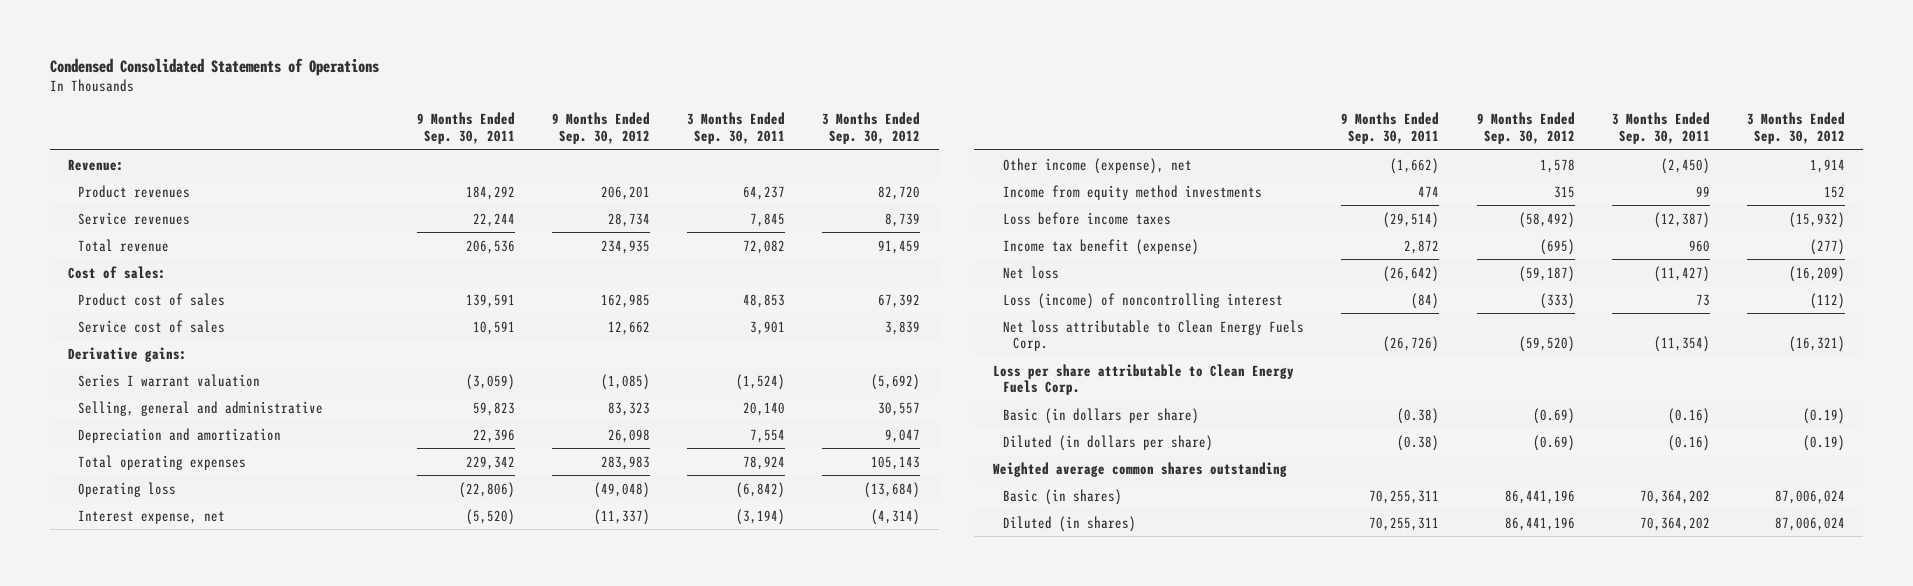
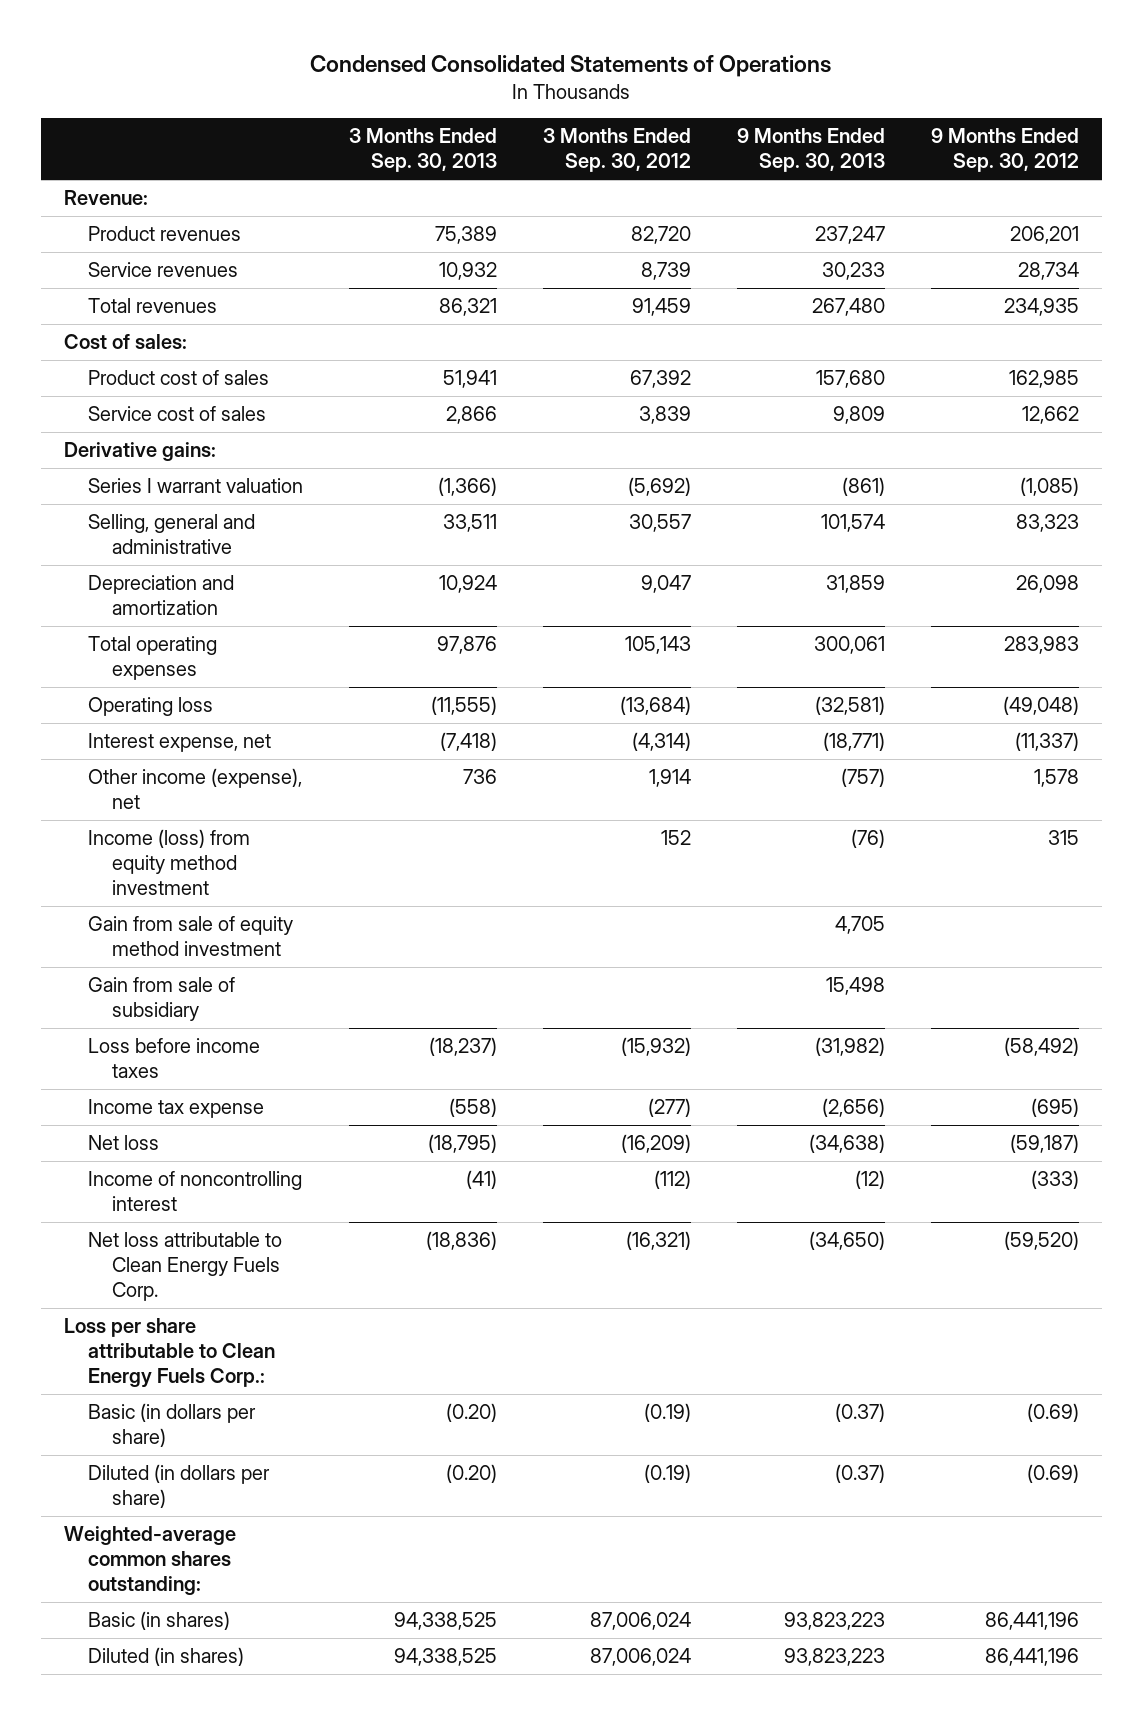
[416,112,515,145] 9 Months Ended Sep. 30, 2011 -> none
[686,112,785,145] 3 Months Ended Sep. 30, 2011 -> none
none -> [349,128,498,173] 3 Months Ended Sep. 30, 2013
none -> [736,128,885,173] 9 Months Ended Sep. 30, 2013
[78,238,170,252] Total revenue -> [88,298,218,314] Total revenues
[1003,184,1263,200] Income from equity method investments -> [88,829,251,895] Income (loss) from equity method investment
none -> [88,916,294,956] Gain from sale of equity method investment
none -> [88,977,236,1021] Gain from sale of subsidiary
[1003,238,1200,255] Income tax benefit (expense) -> [88,1099,265,1119] Income tax expense
[1003,292,1284,309] Loss (income) of noncontrolling interest -> [88,1171,303,1211] Income of noncontrolling interest
[993,363,1295,396] Loss per share attributable to Clean Energy Fuels Corp. -> [64,1318,276,1388] Loss per share attributable to Clean Energy Fuels Corp.:
[993,461,1288,477] Weighted average common shares outstanding -> [64,1526,237,1595] Weighted-average common shares outstanding:

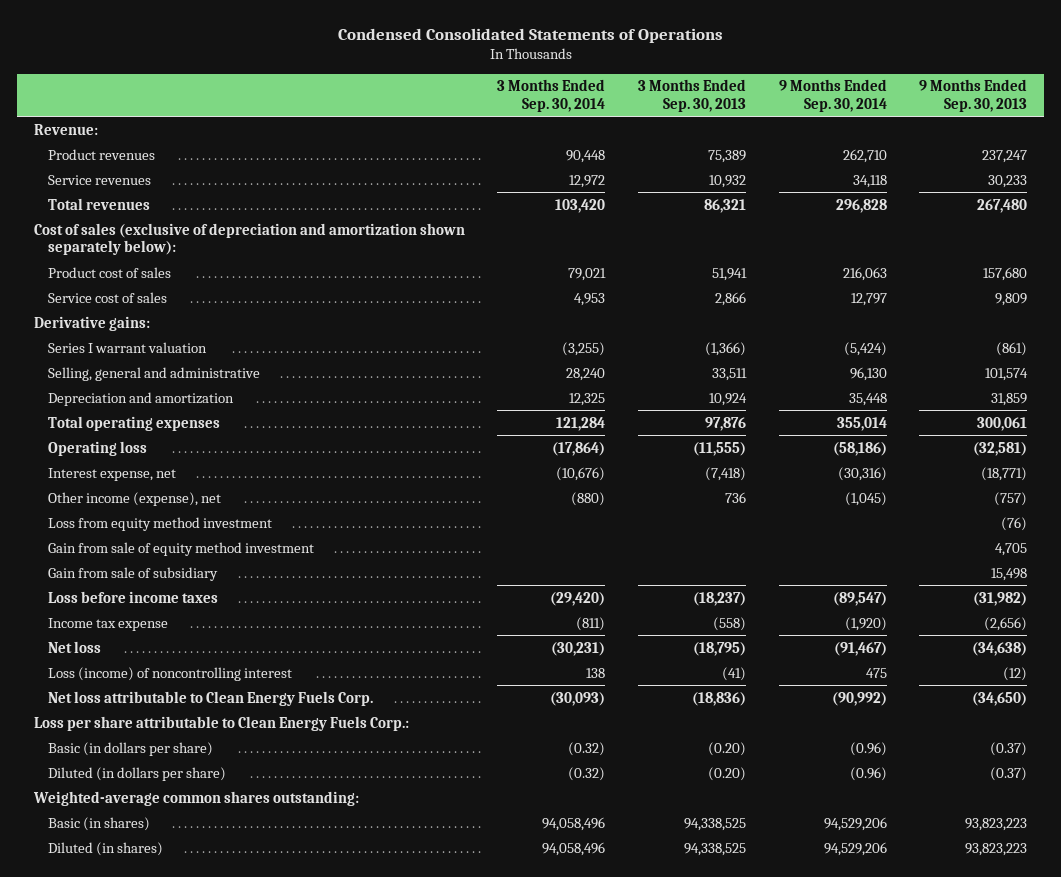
[542,128,691,173] 3 Months Ended Sep. 30, 2012 -> none
[930,128,1079,173] 9 Months Ended Sep. 30, 2012 -> none
none -> [497,79,606,112] 3 Months Ended Sep. 30, 2014
none -> [778,79,887,112] 9 Months Ended Sep. 30, 2014
[64,334,188,350] Cost of sales: -> [33,222,465,256] Cost of sales (exclusive of depreciation and amortization shown separately below):
[88,829,251,895] Income (loss) from equity method investment -> [48,516,273,531] Loss from equity method investment
[88,1171,303,1211] Income of noncontrolling interest -> [48,666,293,681] Loss (income) of noncontrolling interest

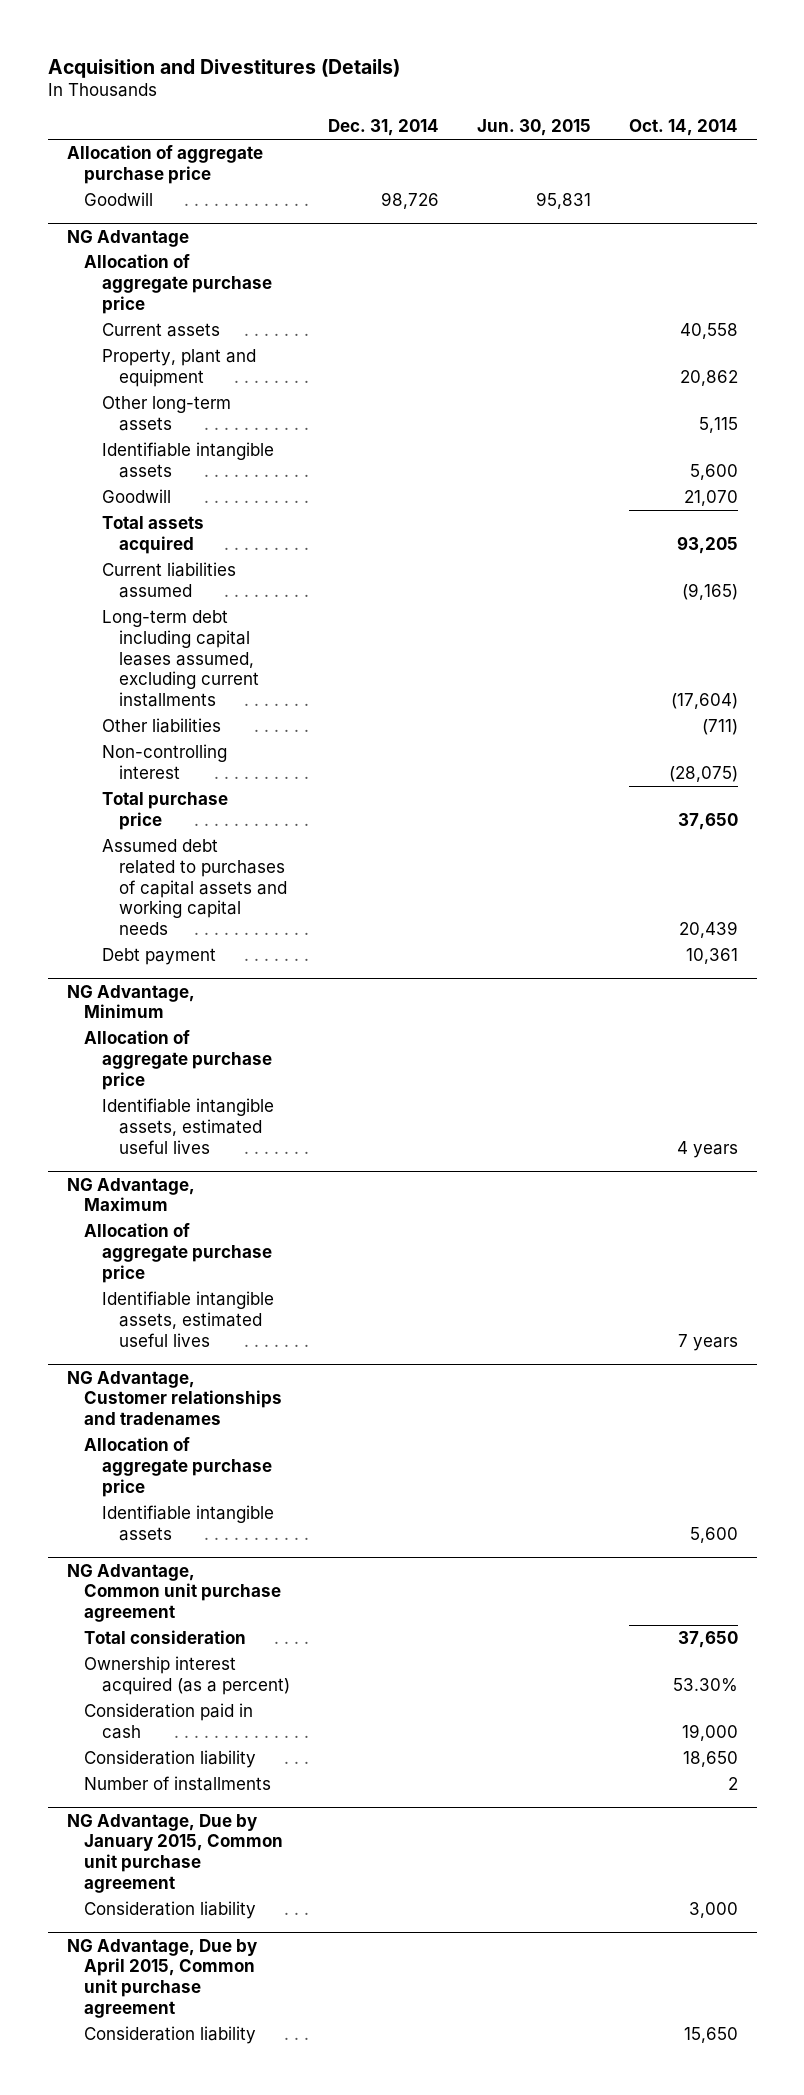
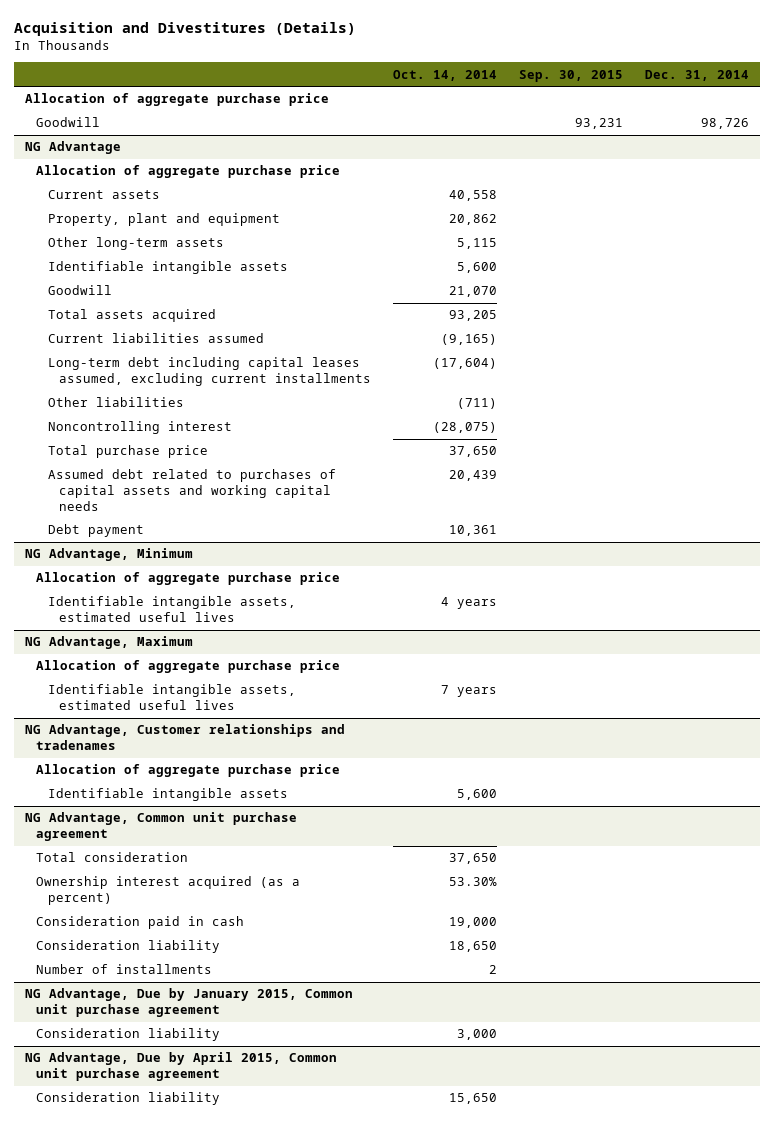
[476,119,591,137] Jun. 30, 2015 -> none
none -> [518,69,623,82] Sep. 30, 2015
[101,744,227,779] Non-controlling interest -> [47,421,232,435] Noncontrolling interest

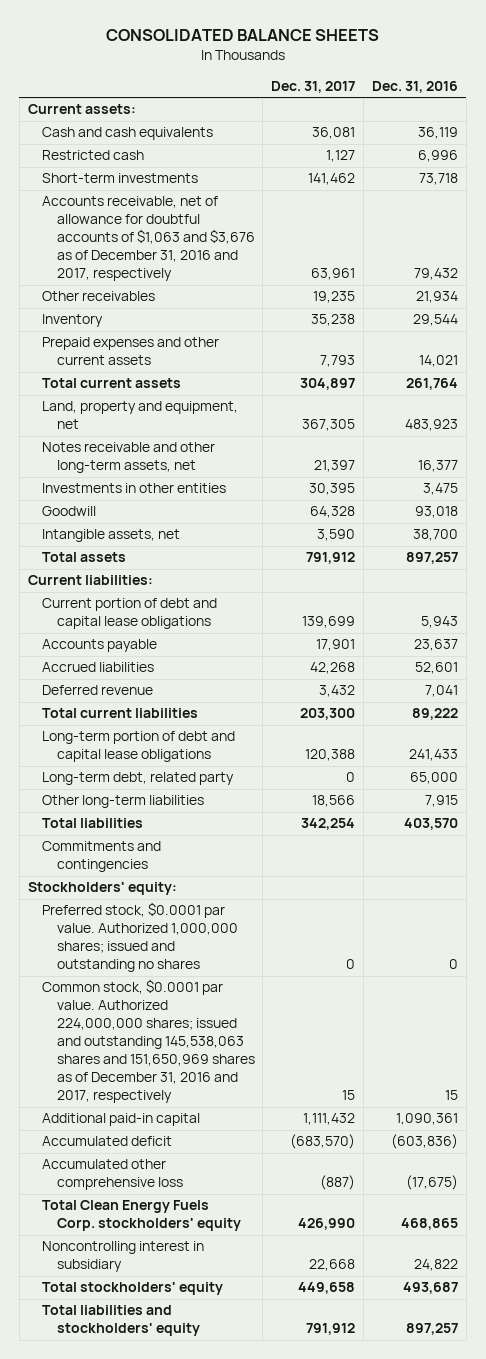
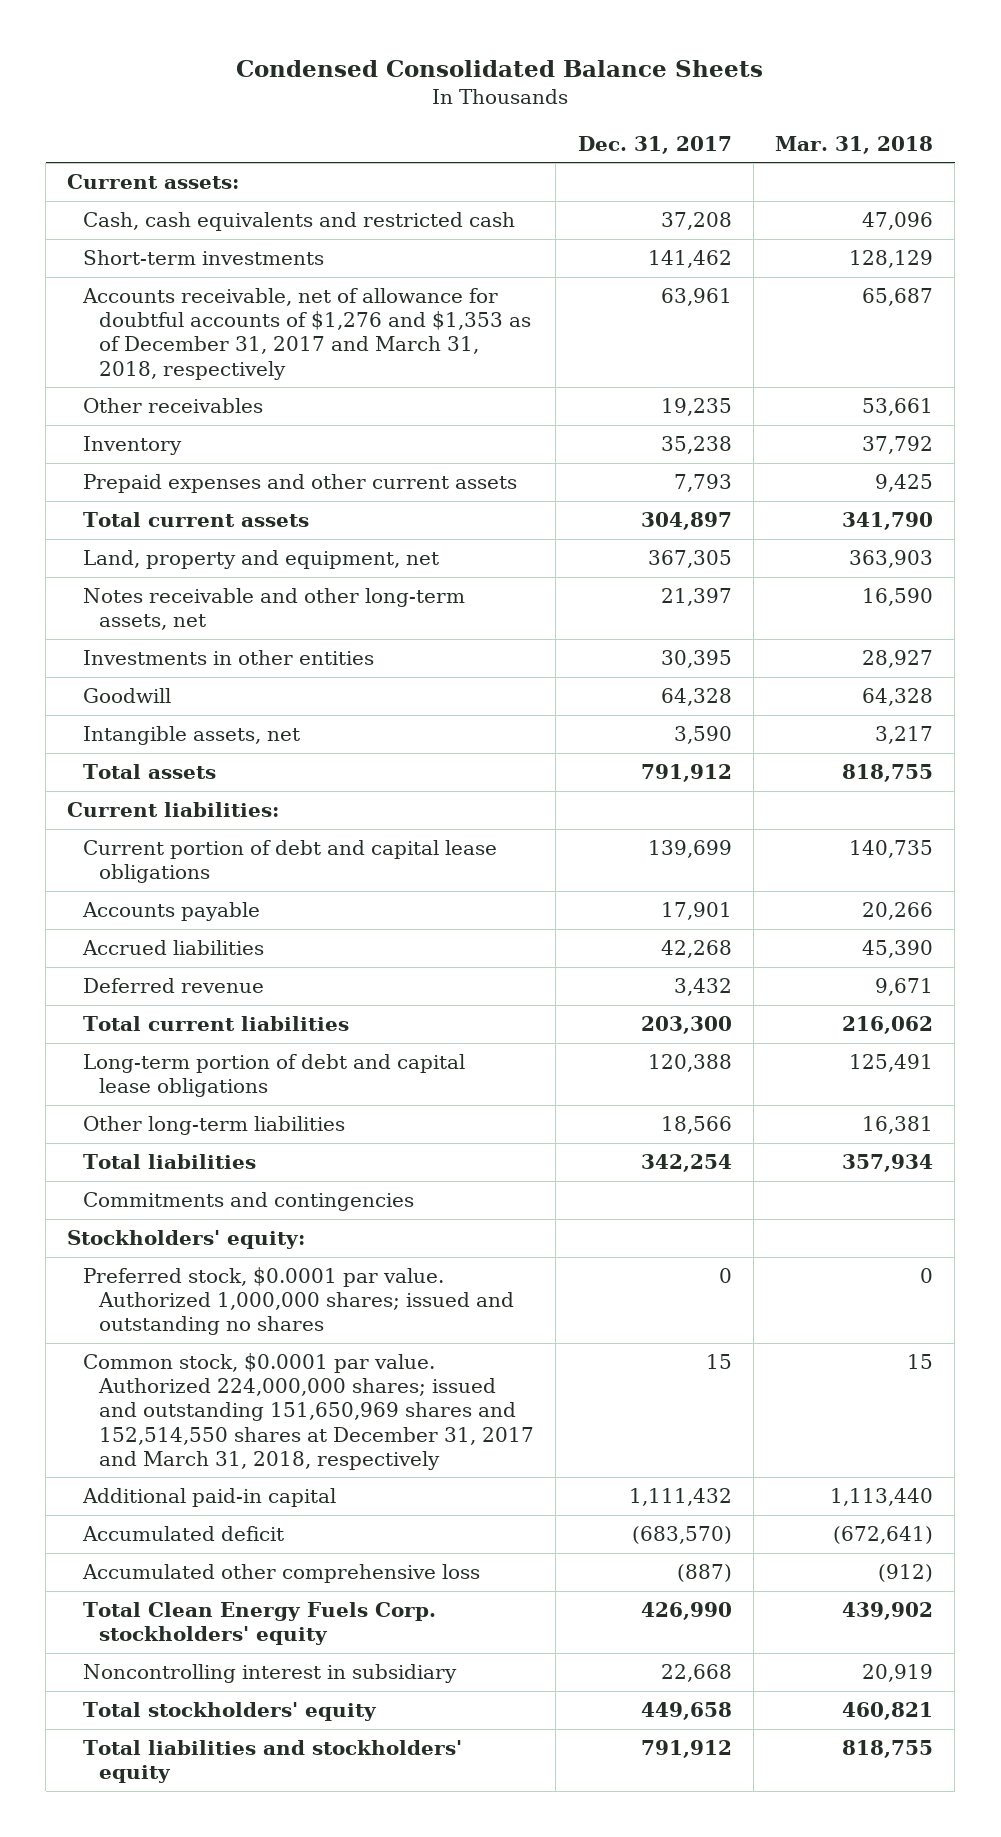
[105,29,379,42] CONSOLIDATED BALANCE SHEETS -> [236,59,764,77] Condensed Consolidated Balance Sheets
[371,81,458,94] Dec. 31, 2016 -> none
none -> [775,135,934,154] Mar. 31, 2018
[42,150,145,161] Restricted cash -> none
[42,127,214,141] Cash and cash equivalents -> [83,212,516,232] Cash, cash equivalents and restricted cash
[312,127,356,140] 36,081 -> [660,212,732,231] 37,208
[42,196,255,282] Accounts receivable, net of allowance for doubtful accounts of $1,063 and $3,676 as of December 31, 2016 and 2017, respectively -> [82,288,532,380] Accounts receivable, net of allowance for doubtful accounts of $1,276 and $1,353 as of December 31, 2017 and March 31, 2018, respectively
[42,772,235,786] Long-term debt, related party -> none
[42,979,255,1104] Common stock, $0.0001 par value. Authorized 224,000,000 shares; issued and outstanding 145,538,063 shares and 151,650,969 shares as of December 31, 2016 and 2017, respectively -> [83,1353,535,1470] Common stock, $0.0001 par value. Authorized 224,000,000 shares; issued and outstanding 151,650,969 shares and 152,514,550 shares at December 31, 2017 and March 31, 2018, respectively

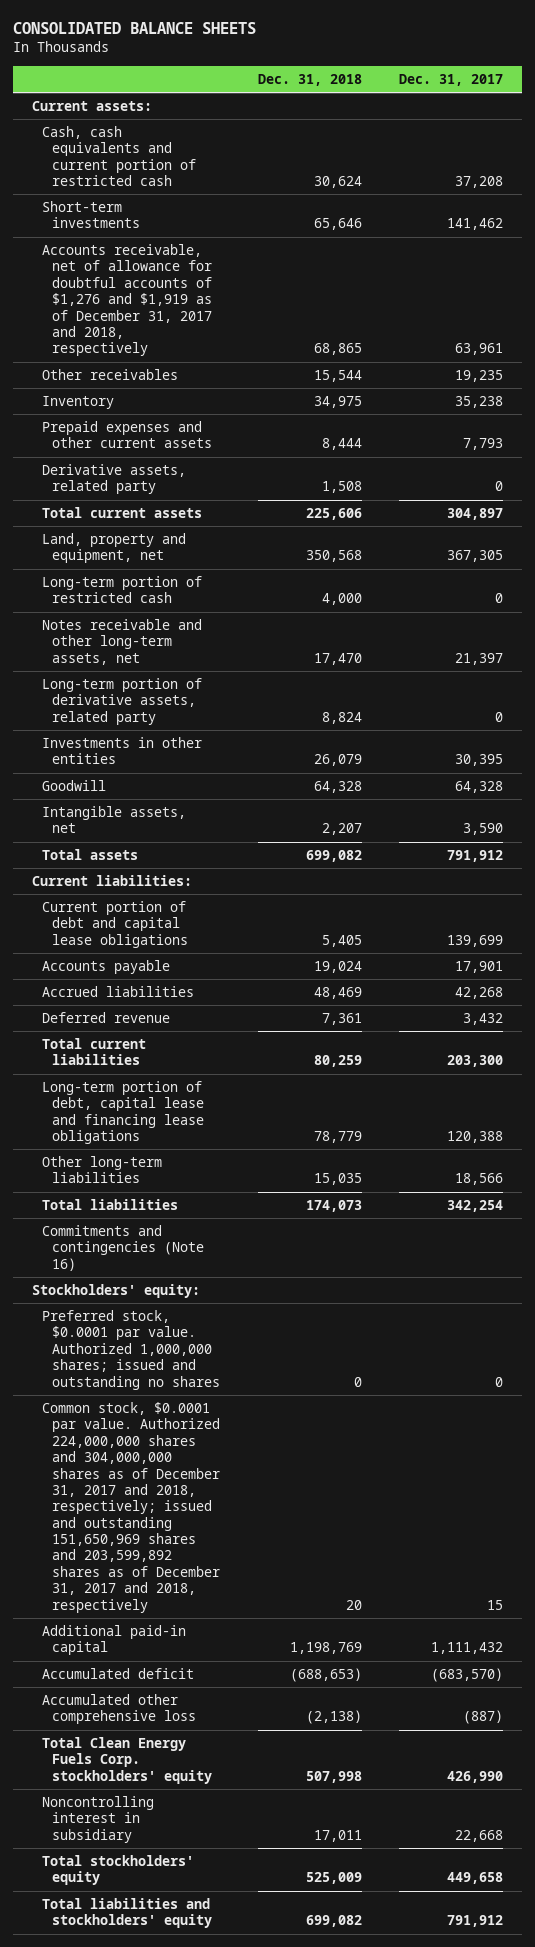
[236,59,764,77] Condensed Consolidated Balance Sheets -> [13,22,257,35] CONSOLIDATED BALANCE SHEETS
[775,135,934,154] Mar. 31, 2018 -> none
none -> [257,73,362,86] Dec. 31, 2018
[83,212,516,232] Cash, cash equivalents and restricted cash -> [41,126,196,187] Cash, cash equivalents and current portion of restricted cash
[82,288,532,380] Accounts receivable, net of allowance for doubtful accounts of $1,276 and $1,353 as of December 31, 2017 and March 31, 2018, respectively -> [41,244,212,357] Accounts receivable, net of allowance for doubtful accounts of $1,276 and $1,919 as of December 31, 2017 and 2018, respectively
none -> [41,464,186,495] Derivative assets, related party
none -> [41,576,202,604] Long-term portion of restricted cash
none -> [41,678,202,725] Long-term portion of derivative assets, related party
[83,1054,466,1098] Long-term portion of debt and capital lease obligations -> [41,1081,204,1145] Long-term portion of debt, capital lease and financing lease obligations
[83,1192,415,1212] Commitments and contingencies -> [41,1225,204,1271] Commitments and contingencies (Note 16)
[83,1353,535,1470] Common stock, $0.0001 par value. Authorized 224,000,000 shares; issued and outstanding 151,650,969 shares and 152,514,550 shares at December 31, 2017 and March 31, 2018, respectively -> [41,1402,220,1613] Common stock, $0.0001 par value. Authorized 224,000,000 shares and 304,000,000 shares as of December 31, 2017 and 2018, respectively; issued and outstanding 151,650,969 shares and 203,599,892 shares as of December 31, 2017 and 2018, respectively

